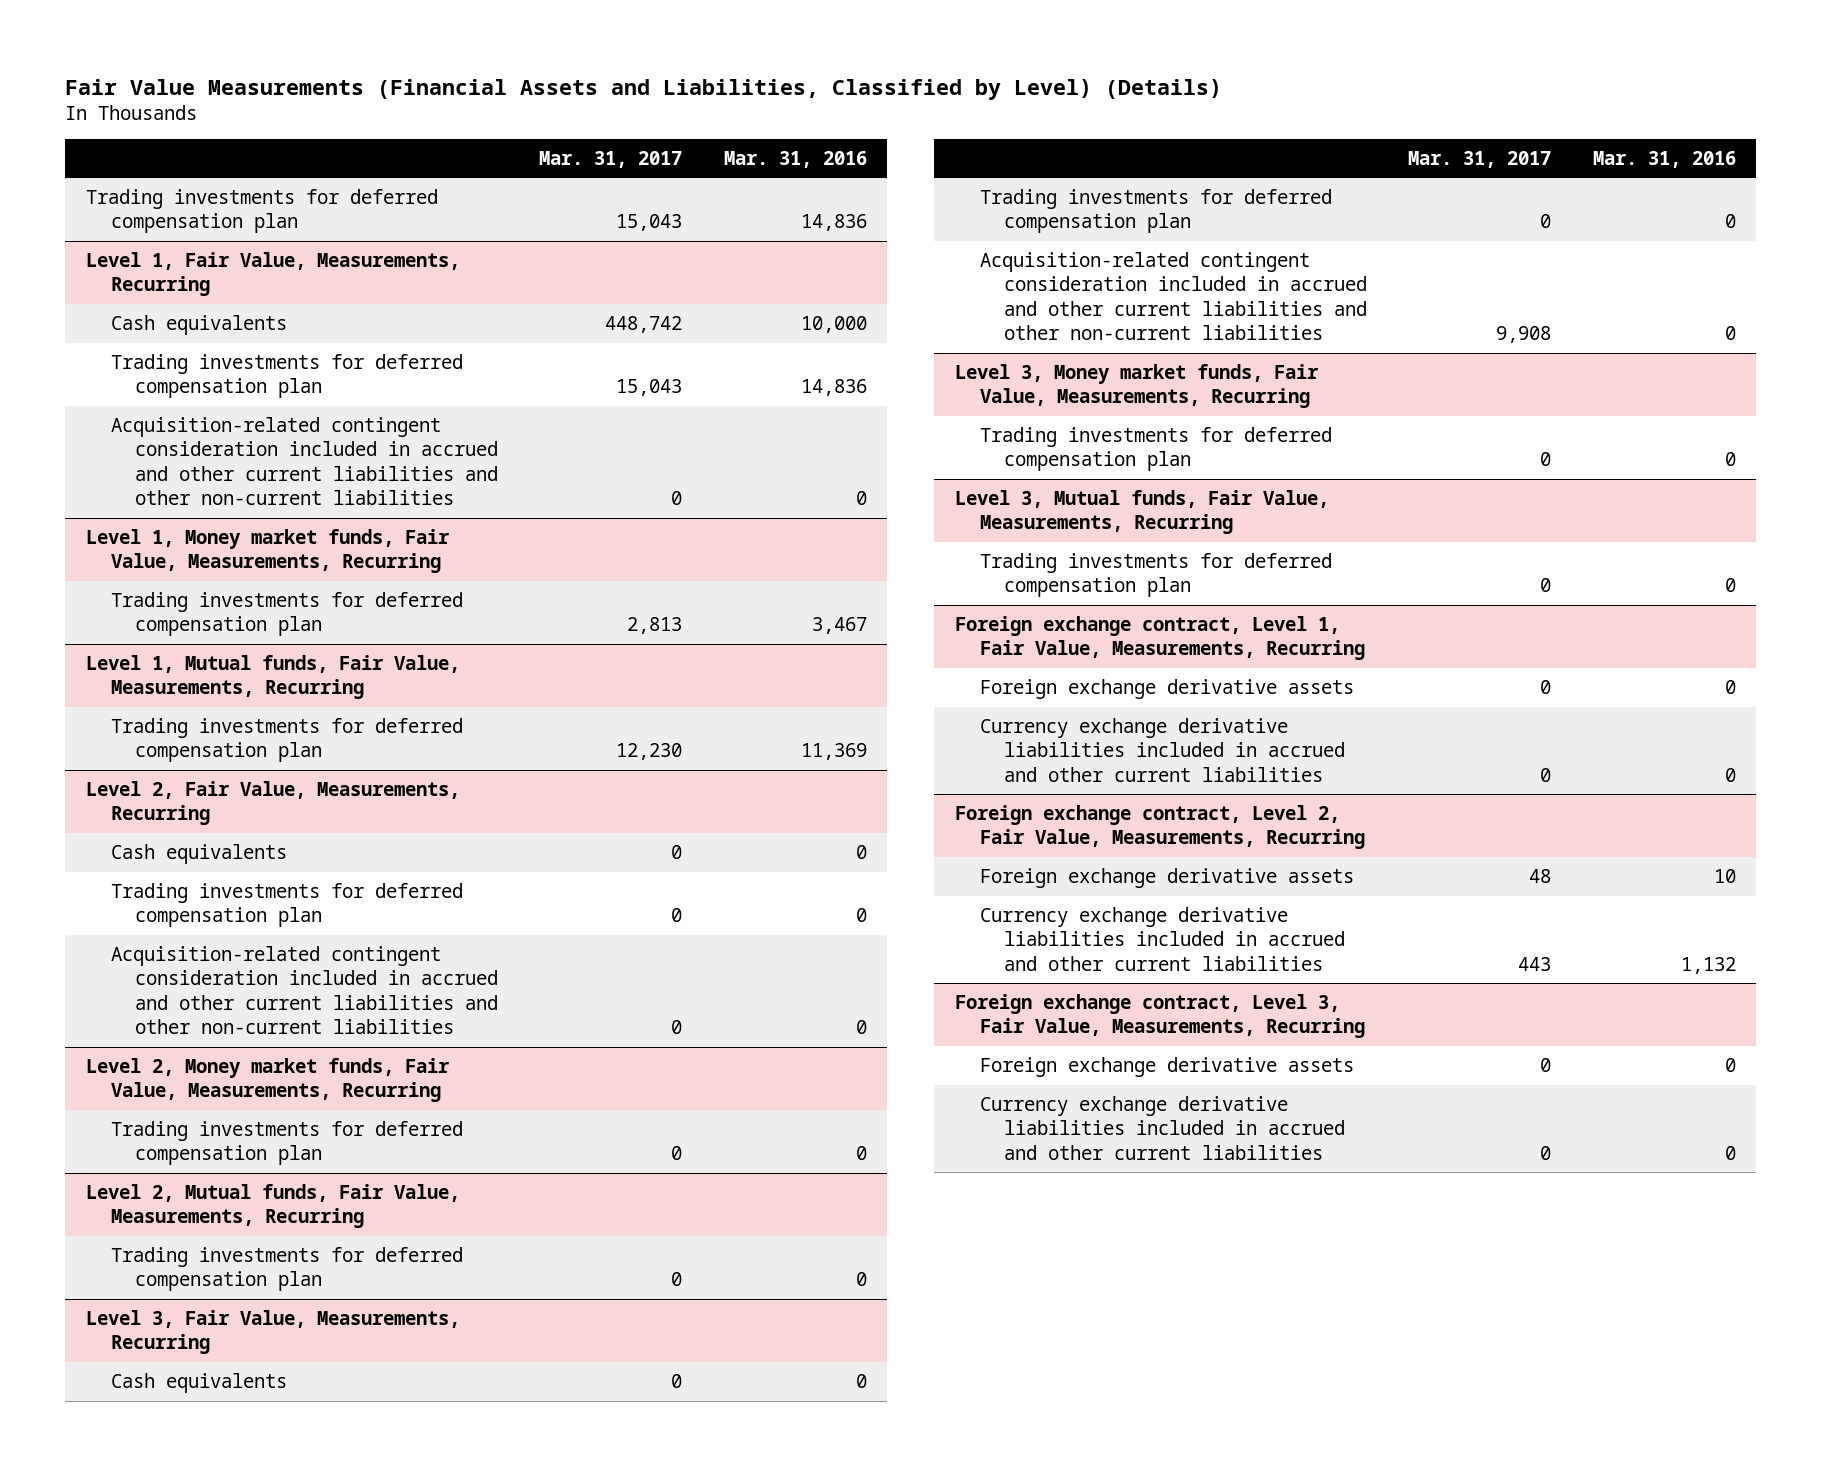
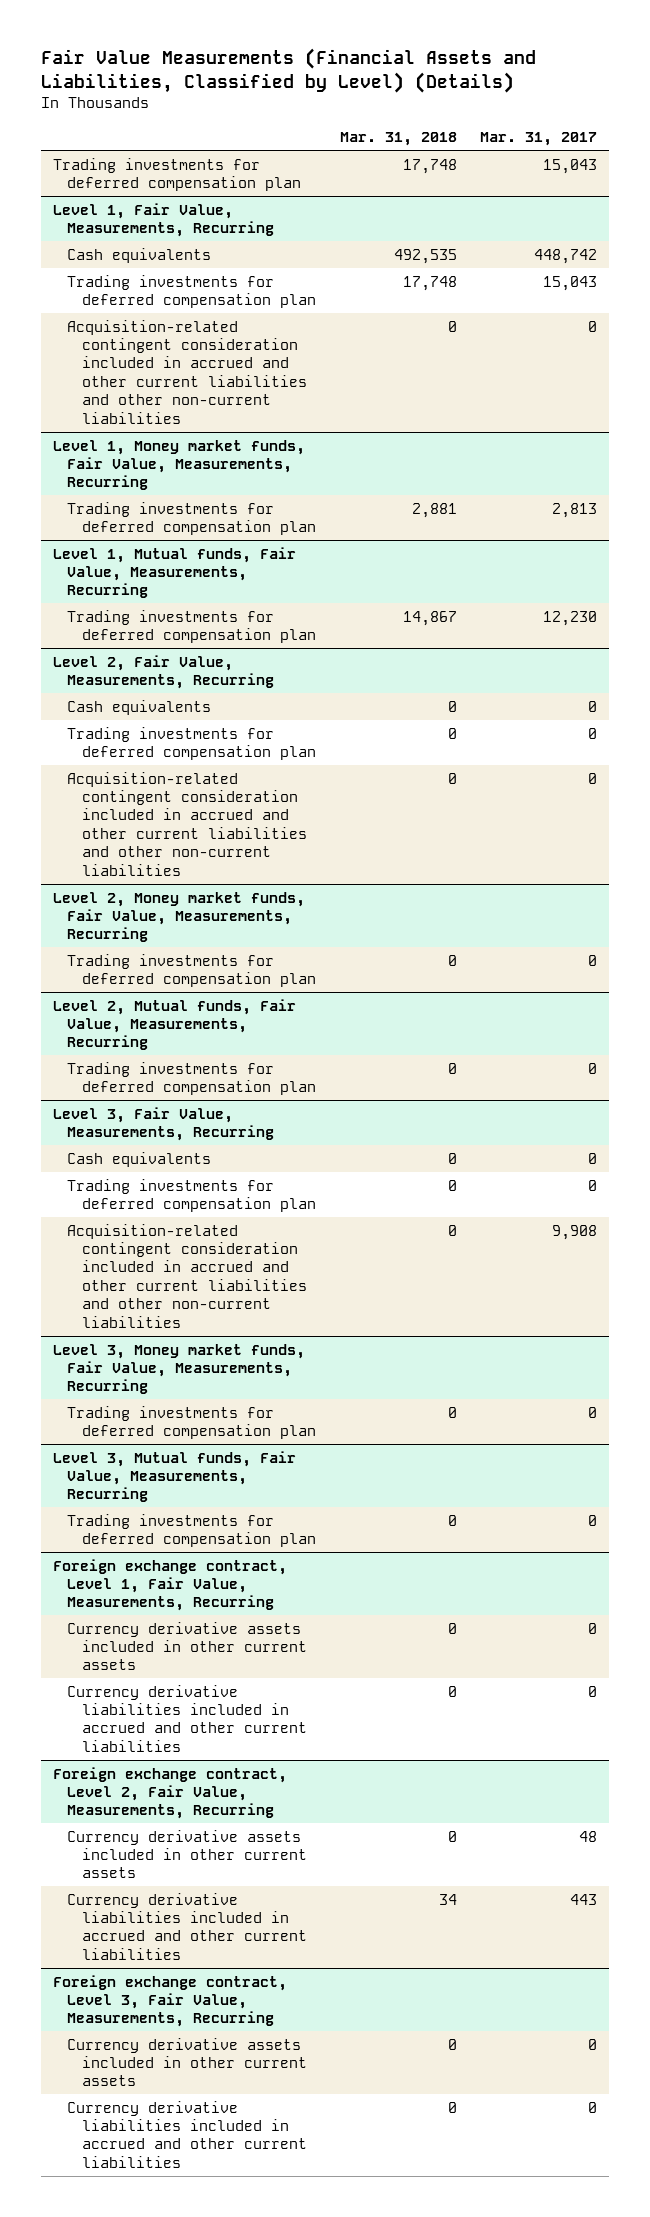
[723,150,867,168] Mar. 31, 2016 -> none
none -> [339,132,457,147] Mar. 31, 2018
[979,679,1354,700] Foreign exchange derivative assets -> [67,1621,307,1671] Currency derivative assets included in other current assets
[979,718,1346,782] Currency exchange derivative liabilities included in accrued and other current liabilities -> [67,1684,307,1752] Currency derivative liabilities included in accrued and other current liabilities
[979,868,1354,889] Foreign exchange derivative assets -> [67,1829,307,1879] Currency derivative assets included in other current assets
[979,907,1346,971] Currency exchange derivative liabilities included in accrued and other current liabilities -> [67,1892,307,1960] Currency derivative liabilities included in accrued and other current liabilities
[979,1057,1354,1078] Foreign exchange derivative assets -> [67,2037,307,2087] Currency derivative assets included in other current assets
[979,1096,1346,1160] Currency exchange derivative liabilities included in accrued and other current liabilities -> [67,2100,307,2168] Currency derivative liabilities included in accrued and other current liabilities

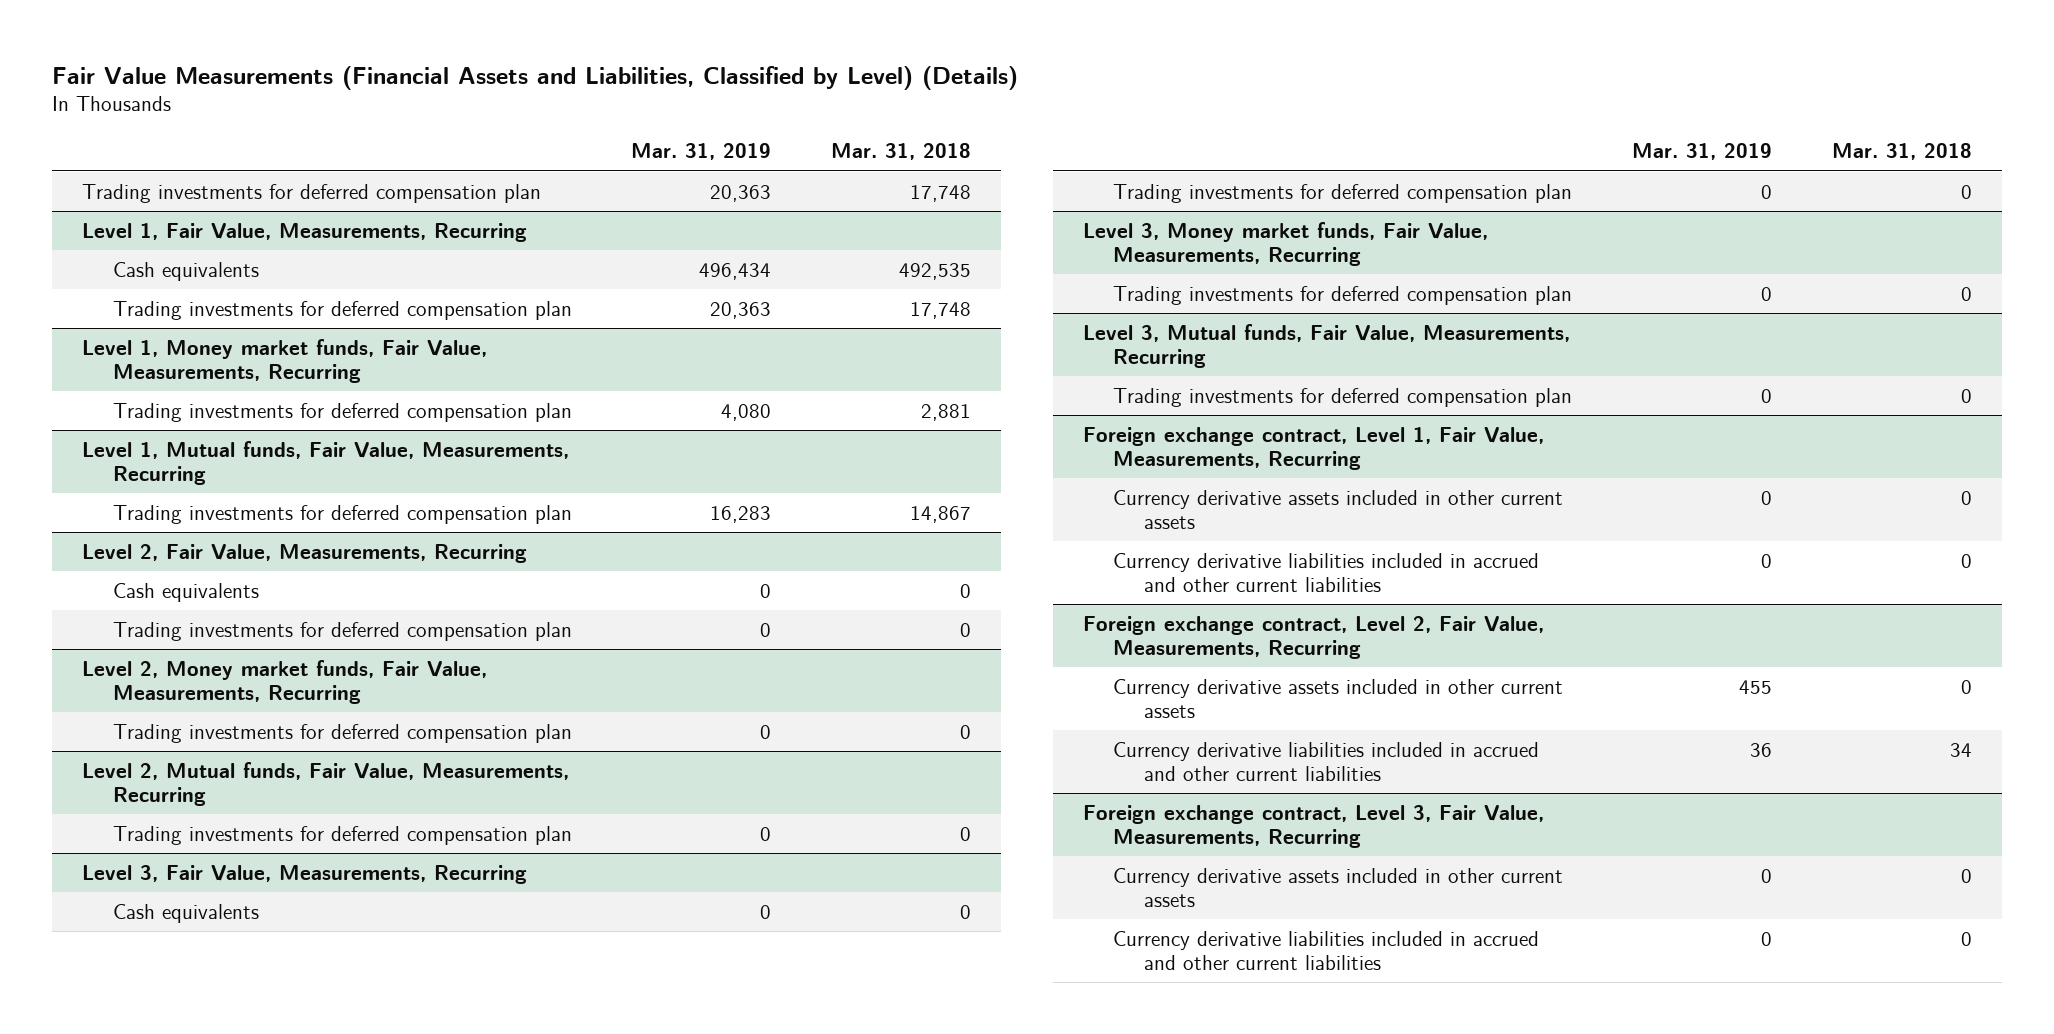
[480,132,598,147] Mar. 31, 2017 -> none
none -> [631,143,772,161] Mar. 31, 2019
[67,319,307,424] Acquisition-related contingent consideration included in accrued and other current liabilities and other non-current liabilities -> none
[67,771,307,876] Acquisition-related contingent consideration included in accrued and other current liabilities and other non-current liabilities -> none
[67,1223,307,1328] Acquisition-related contingent consideration included in accrued and other current liabilities and other non-current liabilities -> none

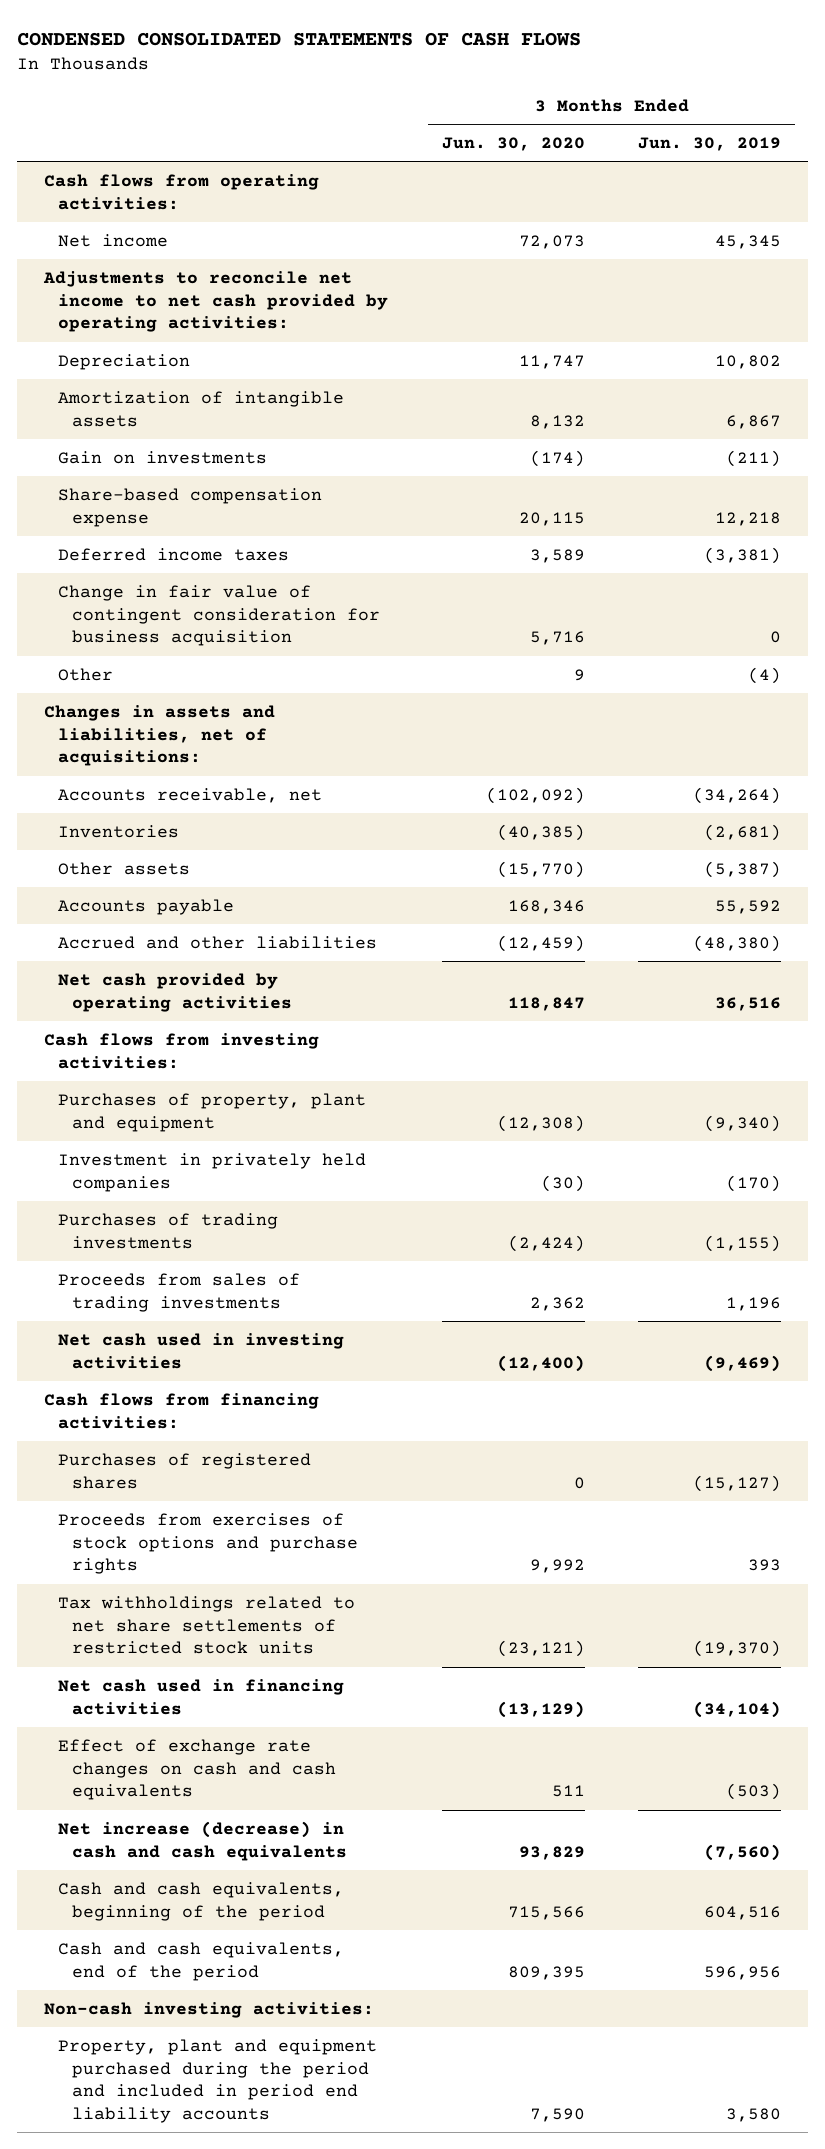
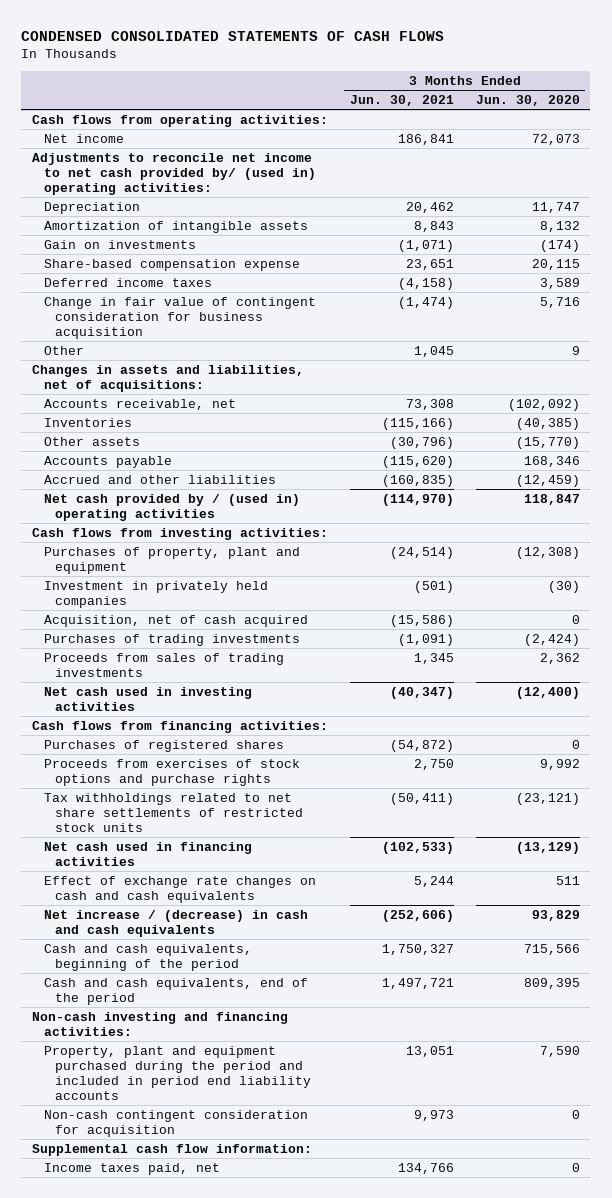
[638,136,782,151] Jun. 30, 2019 -> none
none -> [349,94,454,106] Jun. 30, 2021
[42,270,388,333] Adjustments to reconcile net income to net cash provided by operating activities: -> [32,152,316,195] Adjustments to reconcile net income to net cash provided by/ (used in) operating activities:
[57,972,293,1012] Net cash provided by operating activities -> [43,493,300,521] Net cash provided by / (used in) operating activities
none -> [43,614,308,627] Acquisition, net of cash acquired
[57,1820,348,1861] Net increase (decrease) in cash and cash equivalents -> [43,909,308,937] Net increase / (decrease) in cash and cash equivalents
[43,2001,374,2018] Non-cash investing activities: -> [32,1011,289,1036] Non-cash investing and financing activities:
none -> [43,1109,308,1137] Non-cash contingent consideration for acquisition
none -> [32,1143,313,1156] Supplemental cash flow information:
none -> [43,1162,220,1175] Income taxes paid, net

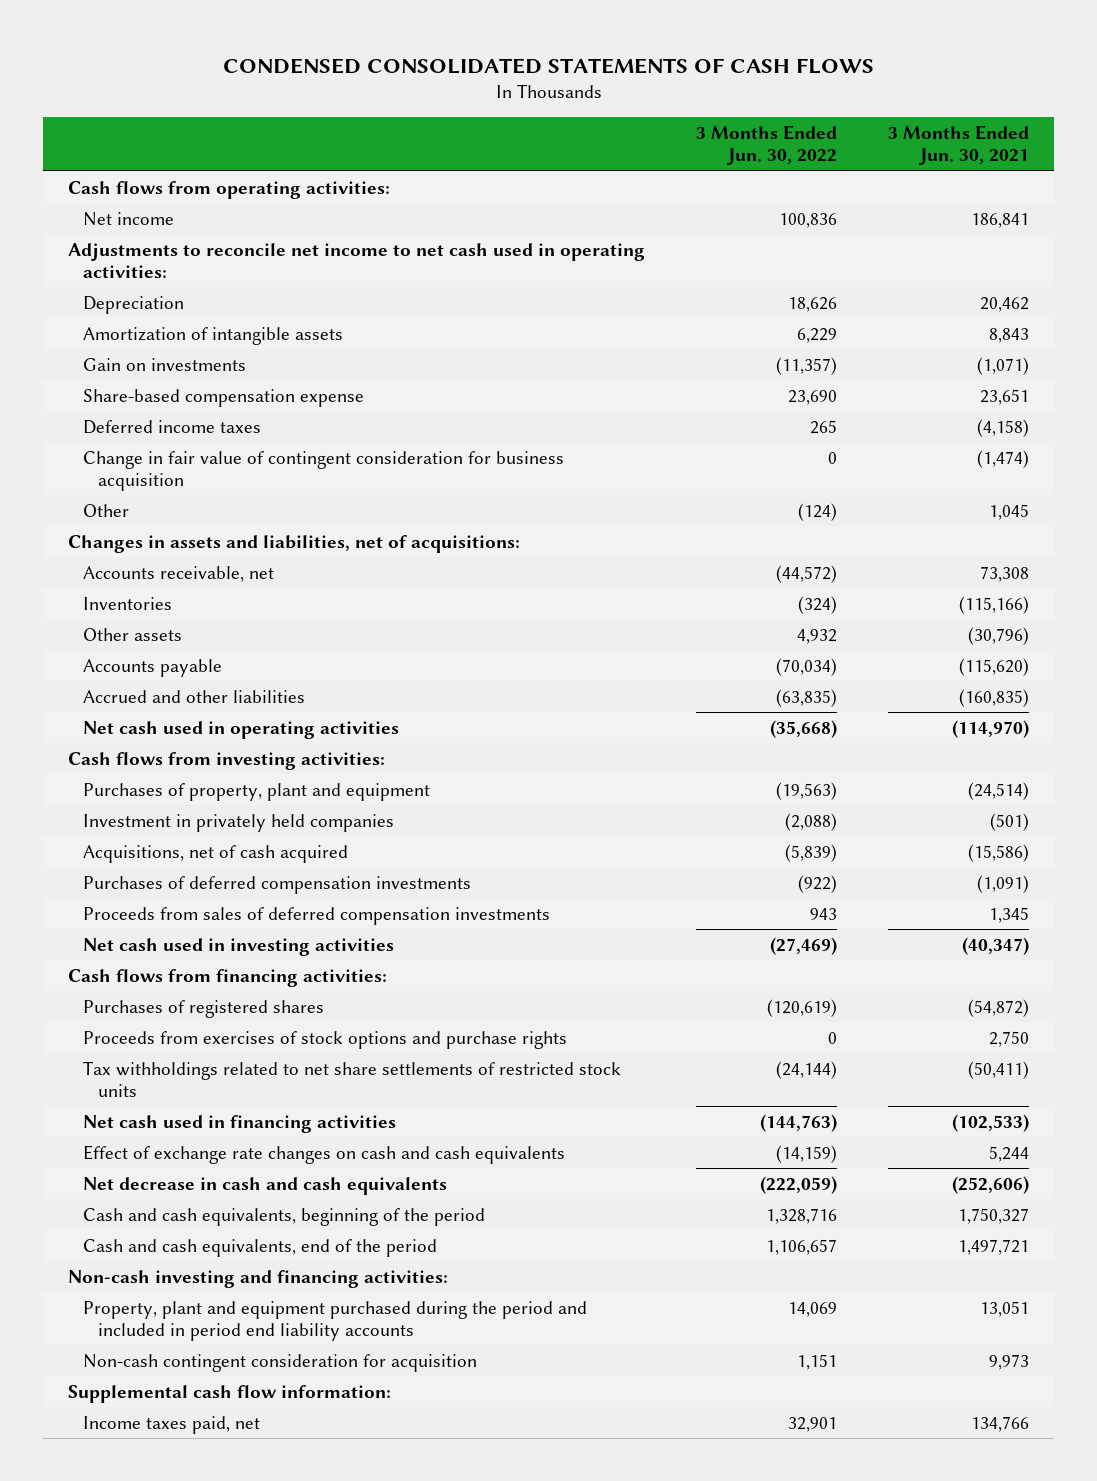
[475,94,580,106] Jun. 30, 2020 -> none
none -> [696,124,838,166] 3 Months Ended Jun. 30, 2022
[32,152,316,195] Adjustments to reconcile net income to net cash provided by/ (used in) operating activities: -> [68,242,646,279] Adjustments to reconcile net income to net cash used in operating activities:
[43,493,300,521] Net cash provided by / (used in) operating activities -> [83,720,400,739] Net cash used in operating activities
[43,614,308,627] Acquisition, net of cash acquired -> [83,844,349,863] Acquisitions, net of cash acquired
[43,633,300,646] Purchases of trading investments -> [83,875,472,894] Purchases of deferred compensation investments
[43,652,284,677] Proceeds from sales of trading investments -> [83,906,551,925] Proceeds from sales of deferred compensation investments
[43,909,308,937] Net increase / (decrease) in cash and cash equivalents -> [83,1176,448,1195] Net decrease in cash and cash equivalents

